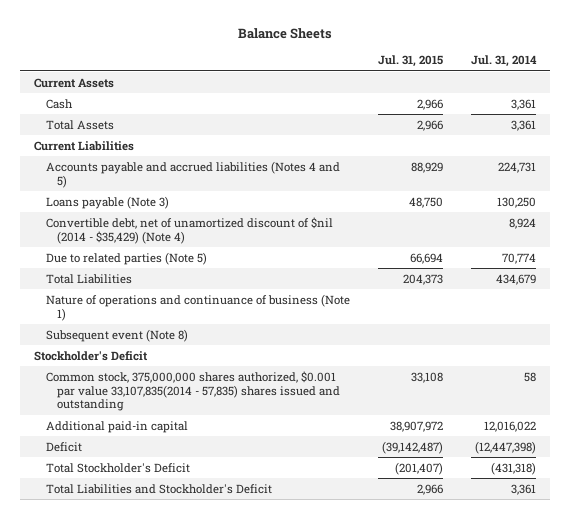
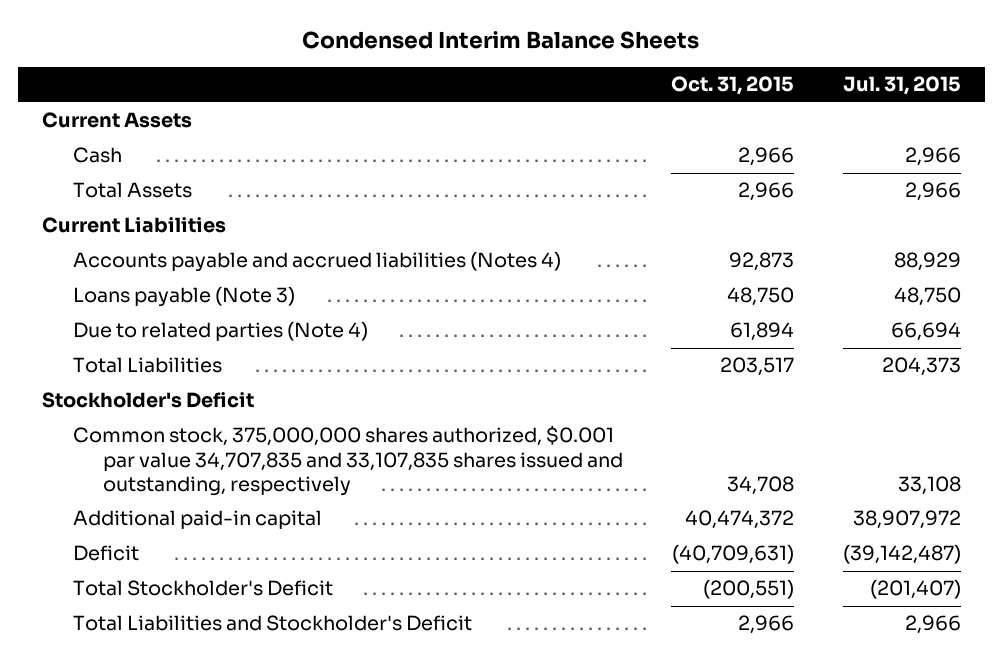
[238,28,333,40] Balance Sheets -> [302,30,700,49] Condensed Interim Balance Sheets
[470,55,537,68] Jul. 31, 2014 -> none
none -> [671,76,795,96] Oct. 31, 2015
[45,160,340,188] Accounts payable and accrued liabilities (Notes 4 and 5) -> [72,251,561,273] Accounts payable and accrued liabilities (Notes 4)
[45,216,333,244] Convertible debt, net of unamortized discount of $nil (2014 - $35,429) (Note 4) -> none
[45,251,207,265] Due to related parties (Note 5) -> [72,321,368,342] Due to related parties (Note 4)
[45,293,350,321] Nature of operations and continuance of business (Note 1) -> none
[45,328,188,342] Subsequent event (Note 8) -> none
[45,370,341,412] Common stock, 375,000,000 shares authorized, $0.001 par value 33,107,835(2014 - 57,835) shares issued and outstanding -> [72,425,624,496] Common stock, 375,000,000 shares authorized, $0.001 par value 34,707,835 and 33,107,835 shares issued and outstanding, respectively

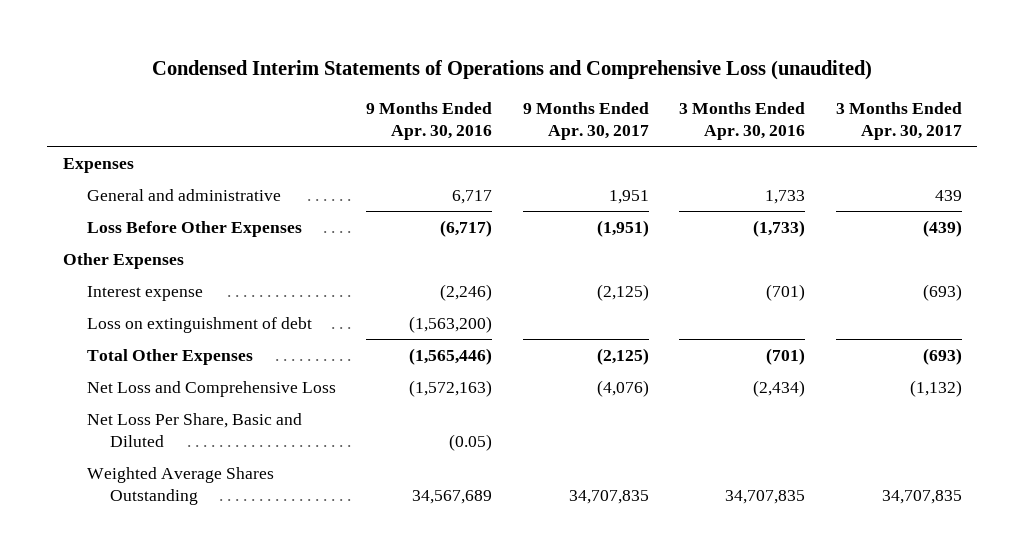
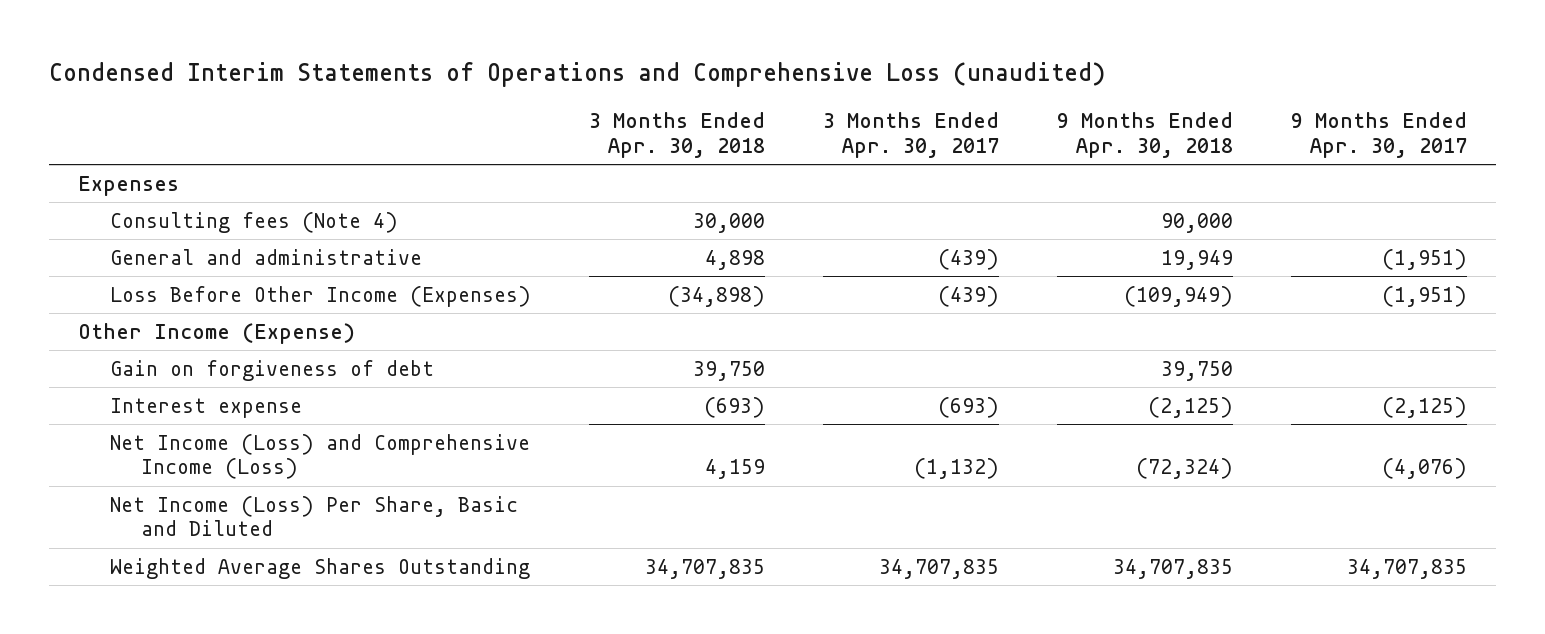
[366,102,493,141] 9 Months Ended Apr. 30, 2016 -> none
[679,102,806,141] 3 Months Ended Apr. 30, 2016 -> none
none -> [588,112,765,158] 3 Months Ended Apr. 30, 2018
none -> [1056,112,1233,158] 9 Months Ended Apr. 30, 2018
none -> [109,211,398,233] Consulting fees (Note 4)
[608,189,649,204] 1,951 -> [1382,248,1468,270] (1,951)
[934,189,962,201] 439 -> [937,248,999,270] (439)
[86,220,302,237] Loss Before Other Expenses -> [109,285,531,307] Loss Before Other Income (Expenses)
[62,252,184,269] Other Expenses -> [78,322,356,344] Other Income (Expense)
none -> [109,359,434,381] Gain on forgiveness of debt
[86,316,312,333] Loss on extinguishment of debt -> none
[86,348,253,365] Total Other Expenses -> none
[86,380,336,397] Net Loss and Comprehensive Loss -> [109,433,530,480] Net Income (Loss) and Comprehensive Income (Loss)
[86,412,302,447] Net Loss Per Share, Basic and Diluted -> [109,495,518,537] Net Income (Loss) Per Share, Basic and Diluted

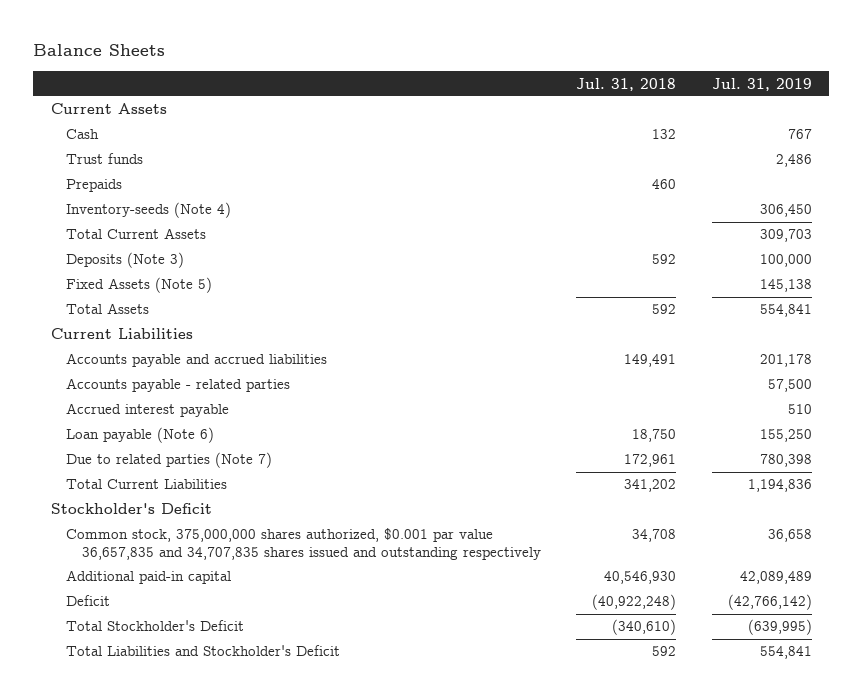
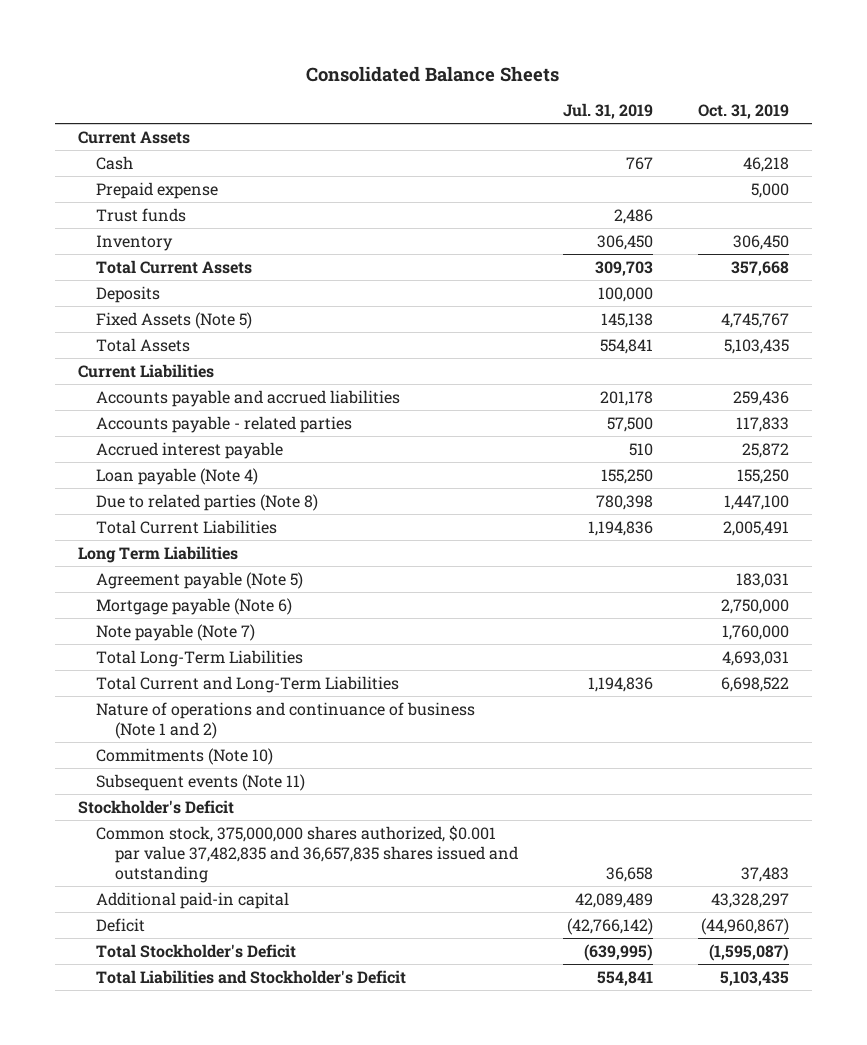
[33,44,166,57] Balance Sheets -> [306,65,560,82] Consolidated Balance Sheets
[576,77,677,91] Jul. 31, 2018 -> none
none -> [697,103,789,119] Oct. 31, 2019
none -> [96,181,219,199] Prepaid expense
[66,179,123,193] Prepaids -> none
[66,202,232,219] Inventory-seeds (Note 4) -> [96,234,174,251] Inventory
[66,252,185,269] Deposits (Note 3) -> none
none -> [96,285,161,303] Deposits
[66,427,215,444] Loan payable (Note 6) -> [96,467,259,485] Loan payable (Note 4)
[66,452,273,469] Due to related parties (Note 7) -> [96,493,319,511] Due to related parties (Note 8)
none -> [78,545,239,563] Long Term Liabilities
none -> [96,571,304,589] Agreement payable (Note 5)
none -> [96,597,293,615] Mortgage payable (Note 6)
none -> [96,623,256,641] Note payable (Note 7)
none -> [96,649,304,667] Total Long-Term Liabilities
none -> [96,675,400,693] Total Current and Long-Term Liabilities
none -> [96,701,476,739] Nature of operations and continuance of business (Note 1 and 2)
none -> [96,747,274,765] Commitments (Note 10)
none -> [96,773,306,791] Subsequent events (Note 11)
[66,528,541,560] Common stock, 375,000,000 shares authorized, $0.001 par value 36,657,835 and 34,707,835 shares issued and outstanding respectively -> [96,824,518,883] Common stock, 375,000,000 shares authorized, $0.001 par value 37,482,835 and 36,657,835 shares issued and outstanding

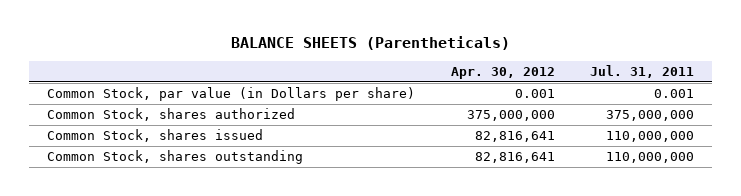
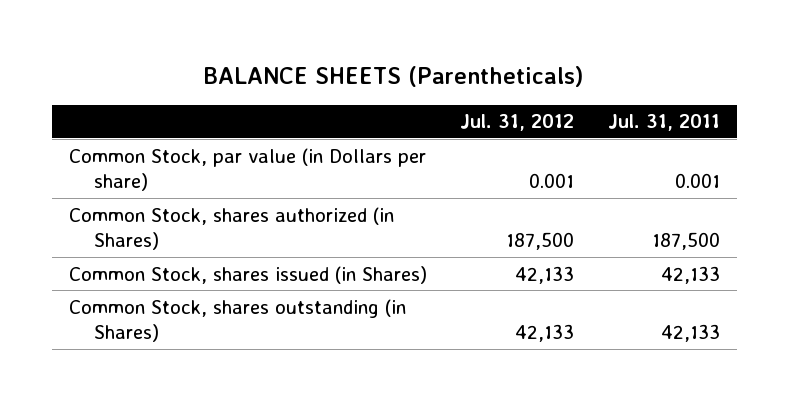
[450,66,555,79] Apr. 30, 2012 -> none
none -> [460,114,575,132] Jul. 31, 2012
[46,108,295,122] Common Stock, shares authorized -> [68,206,394,251] Common Stock, shares authorized (in Shares)
[606,110,695,122] 375,000,000 -> [651,232,720,251] 187,500
[46,129,263,143] Common Stock, shares issued -> [68,265,427,284] Common Stock, shares issued (in Shares)
[606,131,695,143] 110,000,000 -> [660,265,720,284] 42,133
[46,150,303,165] Common Stock, shares outstanding -> [68,298,406,343] Common Stock, shares outstanding (in Shares)
[606,152,695,164] 110,000,000 -> [660,324,720,343] 42,133

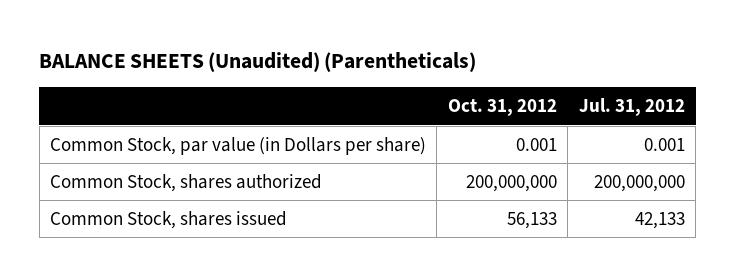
[204,65,584,87] BALANCE SHEETS (Parentheticals) -> [39,52,477,73] BALANCE SHEETS (Unaudited) (Parentheticals)
[607,114,720,132] Jul. 31, 2011 -> none
none -> [447,99,557,117] Oct. 31, 2012
[68,298,406,343] Common Stock, shares outstanding (in Shares) -> none
[68,206,394,251] Common Stock, shares authorized (in Shares) -> [49,173,322,192] Common Stock, shares authorized
[506,232,575,251] 187,500 -> [593,174,685,192] 200,000,000
[68,265,427,284] Common Stock, shares issued (in Shares) -> [49,210,287,229] Common Stock, shares issued

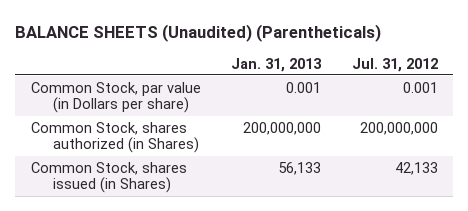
[447,99,557,117] Oct. 31, 2012 -> none
none -> [231,57,323,72] Jan. 31, 2013
[49,173,322,192] Common Stock, shares authorized -> [30,121,199,154] Common Stock, shares authorized (in Shares)
[49,210,287,229] Common Stock, shares issued -> [30,161,187,194] Common Stock, shares issued (in Shares)

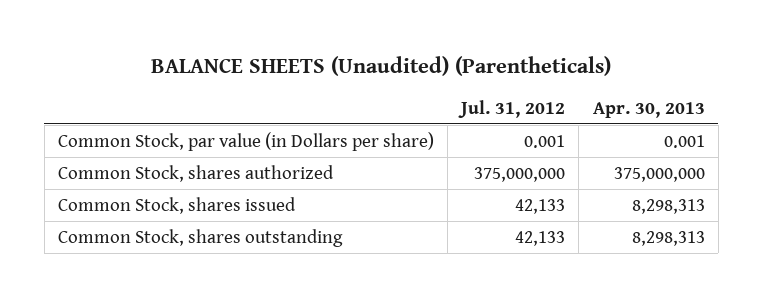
[231,57,323,72] Jan. 31, 2013 -> none
none -> [592,101,705,118] Apr. 30, 2013
[30,121,199,154] Common Stock, shares authorized (in Shares) -> [58,164,335,182] Common Stock, shares authorized
[359,121,438,135] 200,000,000 -> [474,166,566,182] 375,000,000
[30,161,187,194] Common Stock, shares issued (in Shares) -> [58,196,297,214] Common Stock, shares issued
none -> [58,228,344,247] Common Stock, shares outstanding

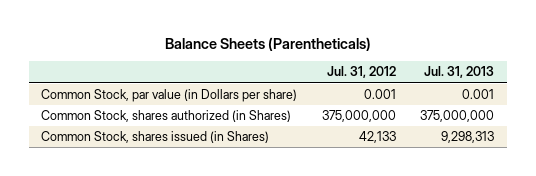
[151,56,612,77] BALANCE SHEETS (Unaudited) (Parentheticals) -> [164,36,371,51] Balance Sheets (Parentheticals)
[592,101,705,118] Apr. 30, 2013 -> none
none -> [424,66,495,79] Jul. 31, 2013
[58,228,344,247] Common Stock, shares outstanding -> none
[58,164,335,182] Common Stock, shares authorized -> [41,110,292,123] Common Stock, shares authorized (in Shares)
[58,196,297,214] Common Stock, shares issued -> [41,131,270,144] Common Stock, shares issued (in Shares)

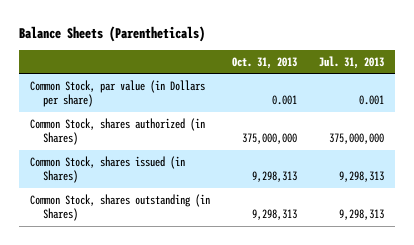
[326,66,396,79] Jul. 31, 2012 -> none
none -> [231,56,297,69] Oct. 31, 2013
none -> [30,193,211,222] Common Stock, shares outstanding (in Shares)

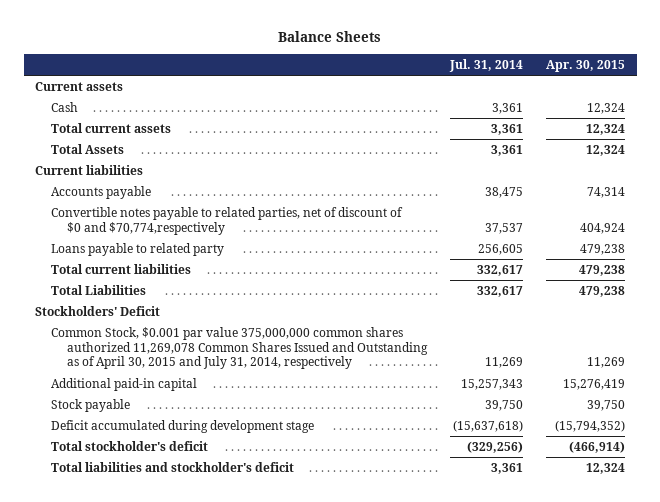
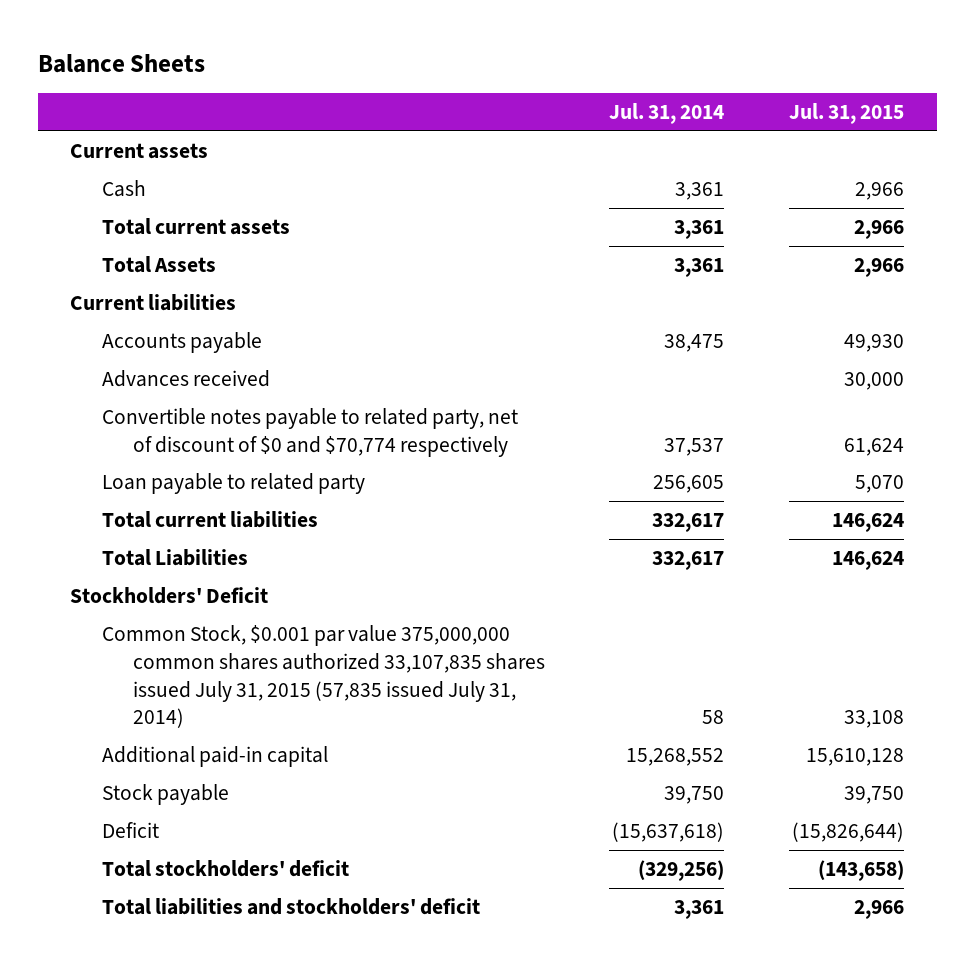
[545,59,625,72] Apr. 30, 2015 -> none
none -> [789,103,905,125] Jul. 31, 2015
none -> [101,369,270,387] Advances received
[50,206,403,235] Convertible notes payable to related parties, net of discount of $0 and $70,774,respectively -> [101,407,518,457] Convertible notes payable to related party, net of discount of $0 and $70,774 respectively
[50,242,224,256] Loans payable to related party -> [101,472,365,494] Loan payable to related party
[50,326,428,370] Common Stock, $0.001 par value 375,000,000 common shares authorized 11,269,078 Common Shares Issued and Outstanding as of April 30, 2015 and July 31, 2014, respectively -> [101,624,545,729] Common Stock, $0.001 par value 375,000,000 common shares authorized 33,107,835 shares issued July 31, 2015 (57,835 issued July 31, 2014)
[484,357,523,369] 11,269 -> [702,710,725,725] 58
[460,378,523,390] 15,257,343 -> [626,747,725,766] 15,268,552
[50,419,314,433] Deficit accumulated during development stage -> [101,821,159,838] Deficit
[50,440,208,451] Total stockholder's deficit -> [101,859,349,877] Total stockholders' deficit
[50,461,294,472] Total liabilities and stockholder's deficit -> [101,897,480,915] Total liabilities and stockholders' deficit

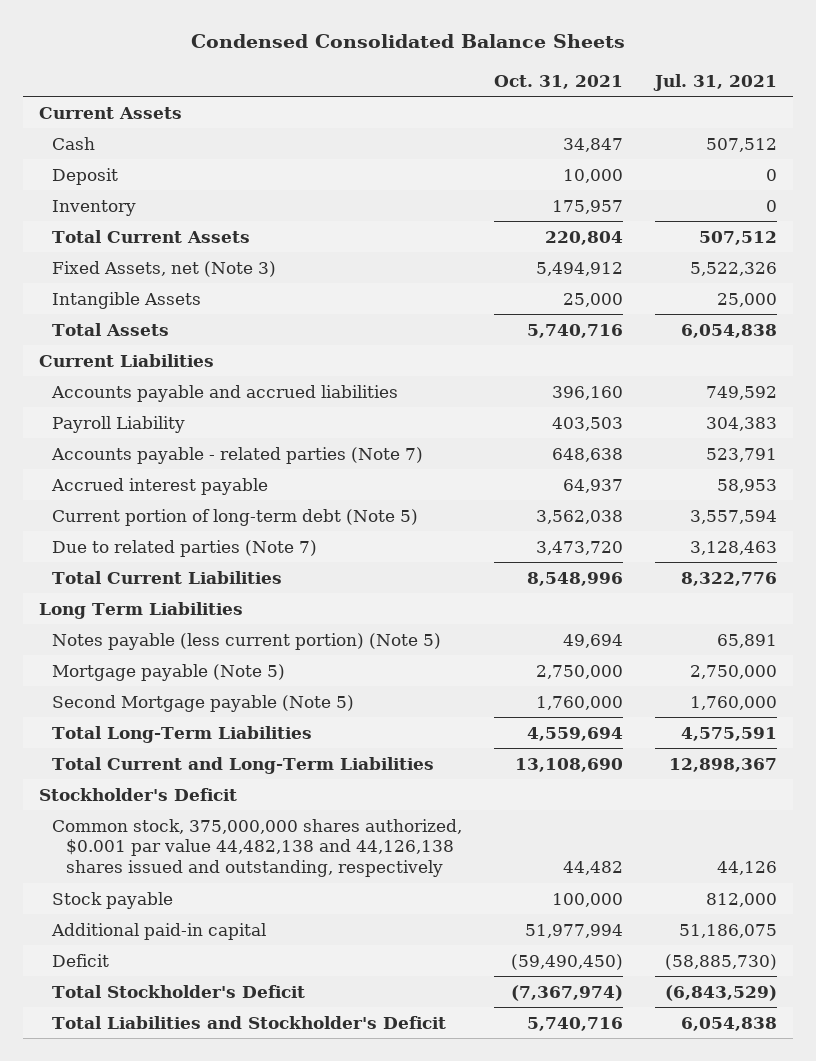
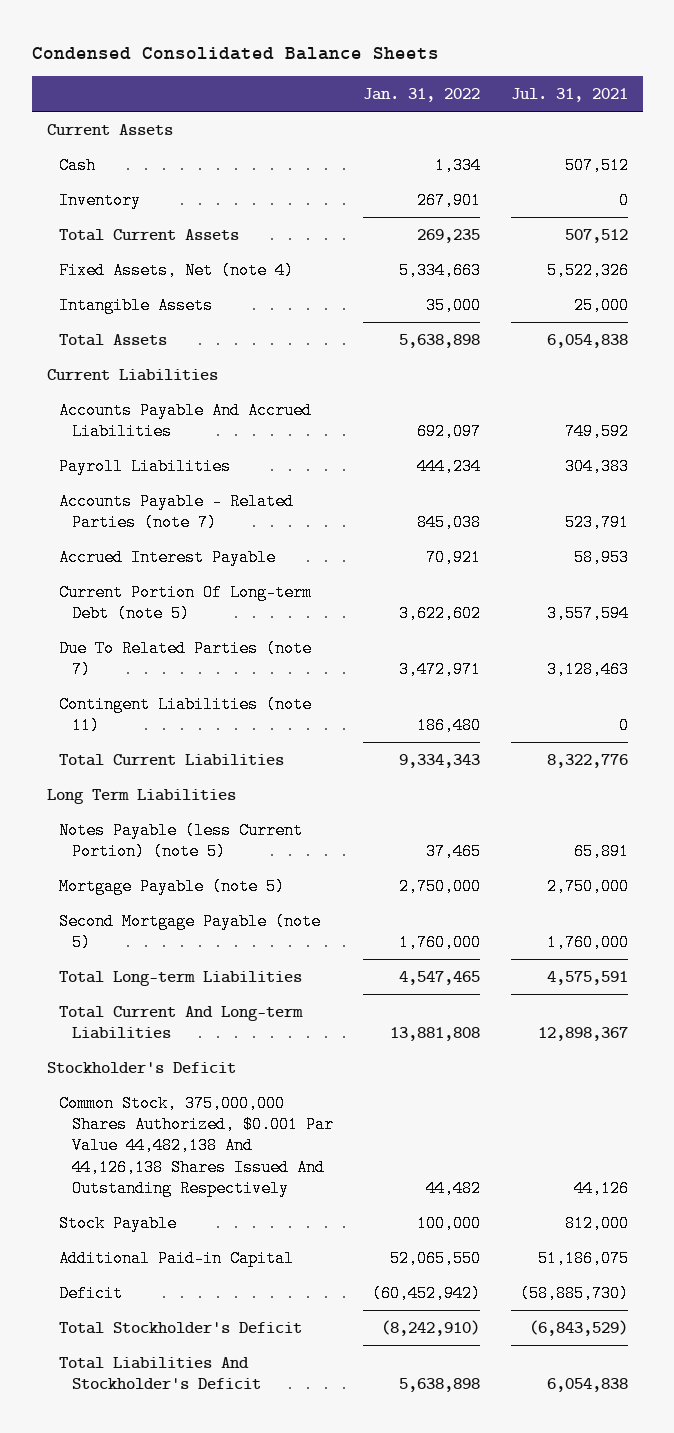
[494,74,624,89] Oct. 31, 2021 -> none
none -> [363,88,481,103] Jan. 31, 2022
[52,167,119,185] Deposit -> none
[52,260,277,277] Fixed Assets, net (Note 3) -> [59,261,295,279] Fixed Assets, Net (note 4)
[51,384,399,402] Accounts payable and accrued liabilities -> [59,401,313,441] Accounts Payable And Accrued Liabilities
[52,415,186,433] Payroll Liability -> [59,457,232,475] Payroll Liabilities
[51,446,424,464] Accounts payable - related parties (Note 7) -> [59,492,295,532] Accounts Payable - Related Parties (note 7)
[51,477,269,495] Accrued interest payable -> [59,548,277,566] Accrued Interest Payable
[52,508,419,526] Current portion of long-term debt (Note 5) -> [59,583,313,623] Current Portion Of Long-term Debt (note 5)
[52,539,318,557] Due to related parties (Note 7) -> [59,639,313,679] Due To Related Parties (note 7)
none -> [59,695,313,735] Contingent Liabilities (note 11)
[52,632,442,650] Notes payable (less current portion) (Note 5) -> [59,821,304,861] Notes Payable (less Current Portion) (note 5)
[52,663,286,681] Mortgage payable (Note 5) -> [59,877,286,895] Mortgage Payable (note 5)
[52,694,355,712] Second Mortgage payable (Note 5) -> [59,912,322,952] Second Mortgage Payable (note 5)
[52,725,313,743] Total Long-Term Liabilities -> [59,970,303,986] Total Long-term Liabilities
[52,756,435,774] Total Current and Long-Term Liabilities -> [59,1005,304,1040] Total Current And Long-term Liabilities
[52,818,463,877] Common stock, 375,000,000 shares authorized, $0.001 par value 44,482,138 and 44,126,138 shares issued and outstanding, respectively -> [59,1094,334,1198] Common Stock, 375,000,000 Shares Authorized, $0.001 Par Value 44,482,138 And 44,126,138 Shares Issued And Outstanding Respectively
[52,891,174,909] Stock payable -> [59,1214,178,1232] Stock Payable
[51,922,267,940] Additional paid-in capital -> [59,1249,295,1267] Additional Paid-in Capital
[52,1015,447,1029] Total Liabilities and Stockholder's Deficit -> [59,1356,261,1390] Total Liabilities And Stockholder's Deficit

